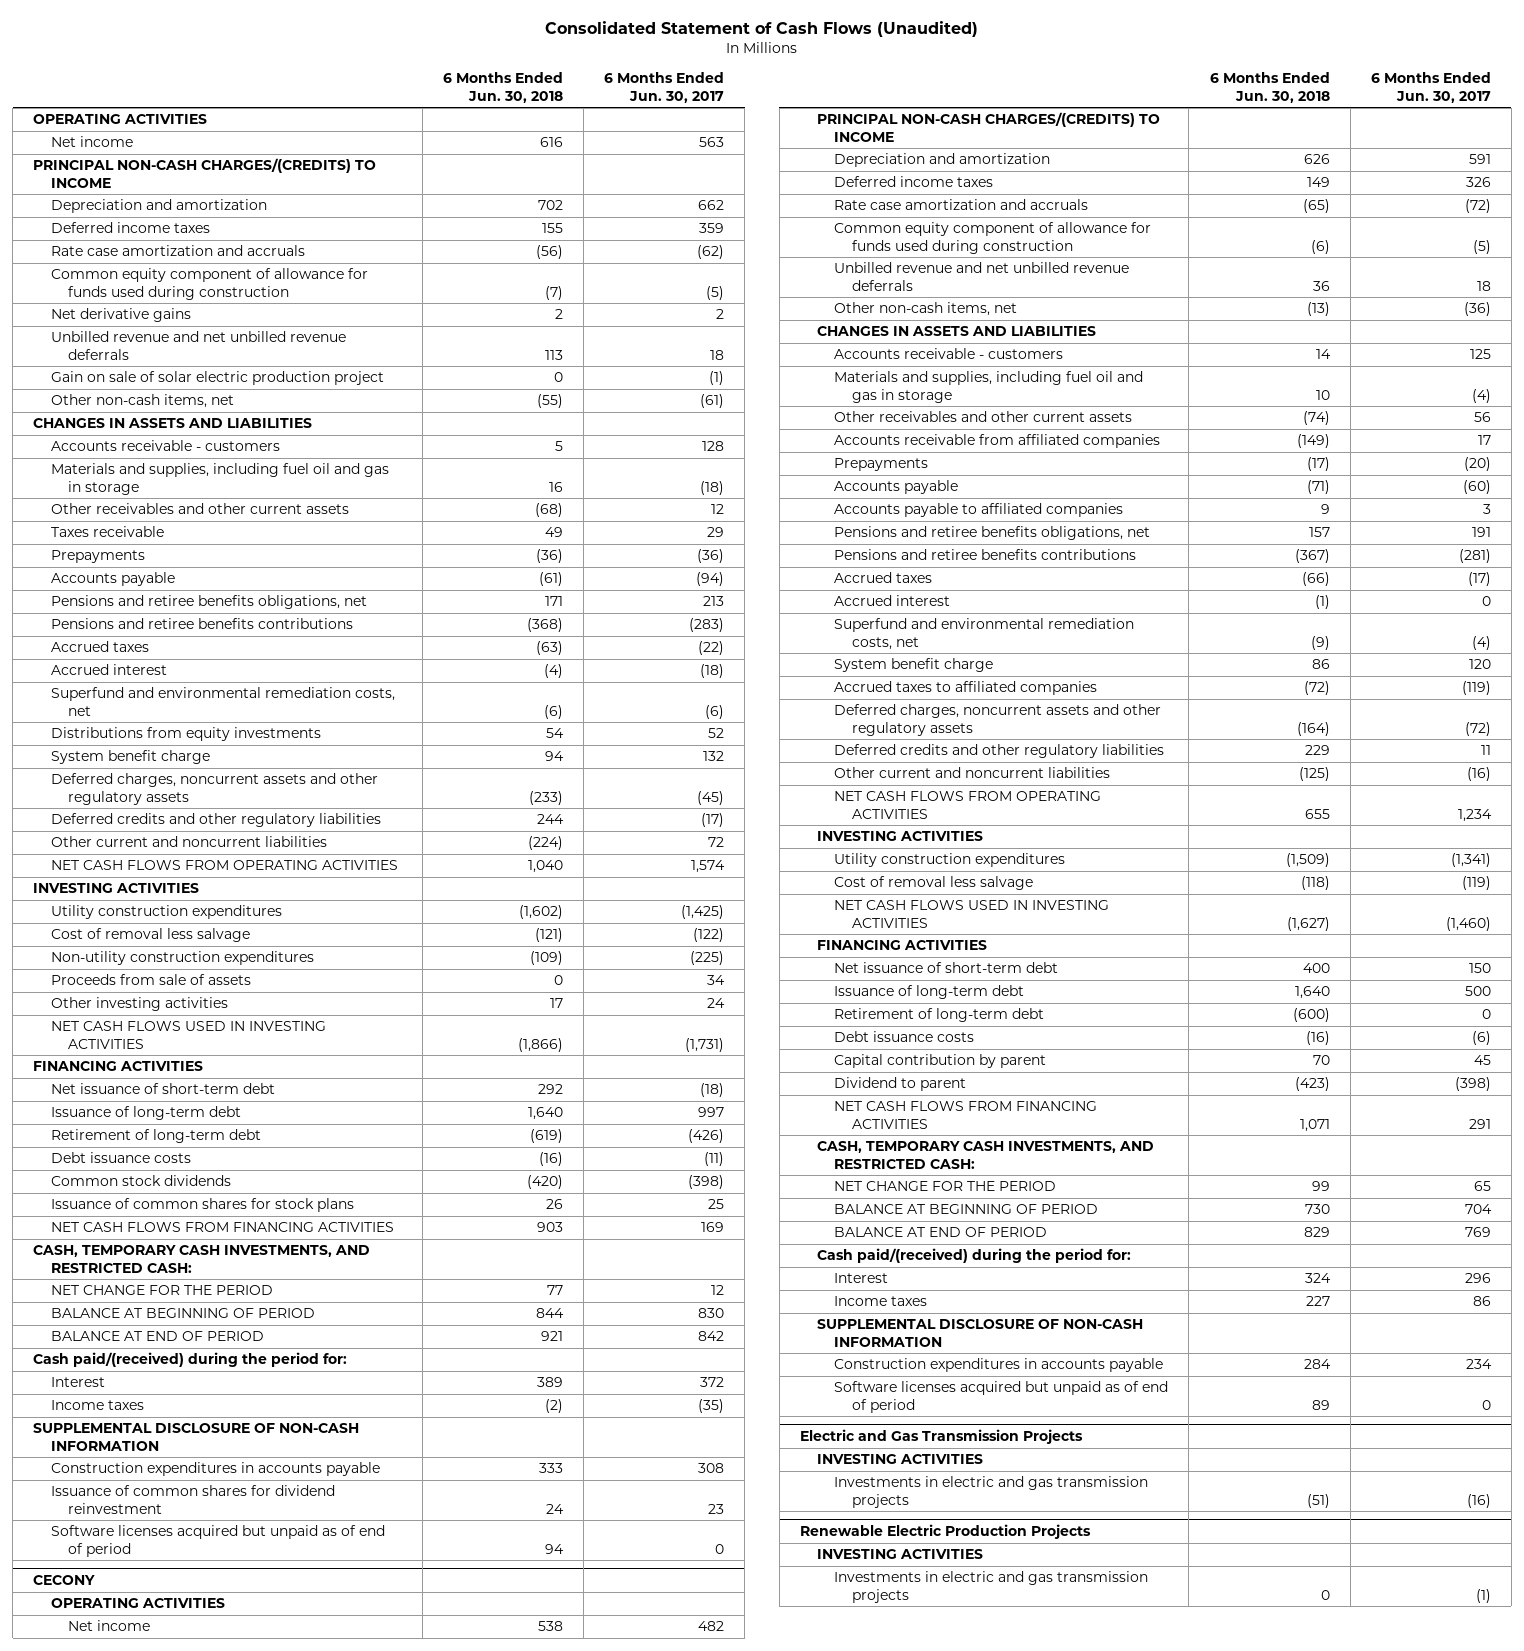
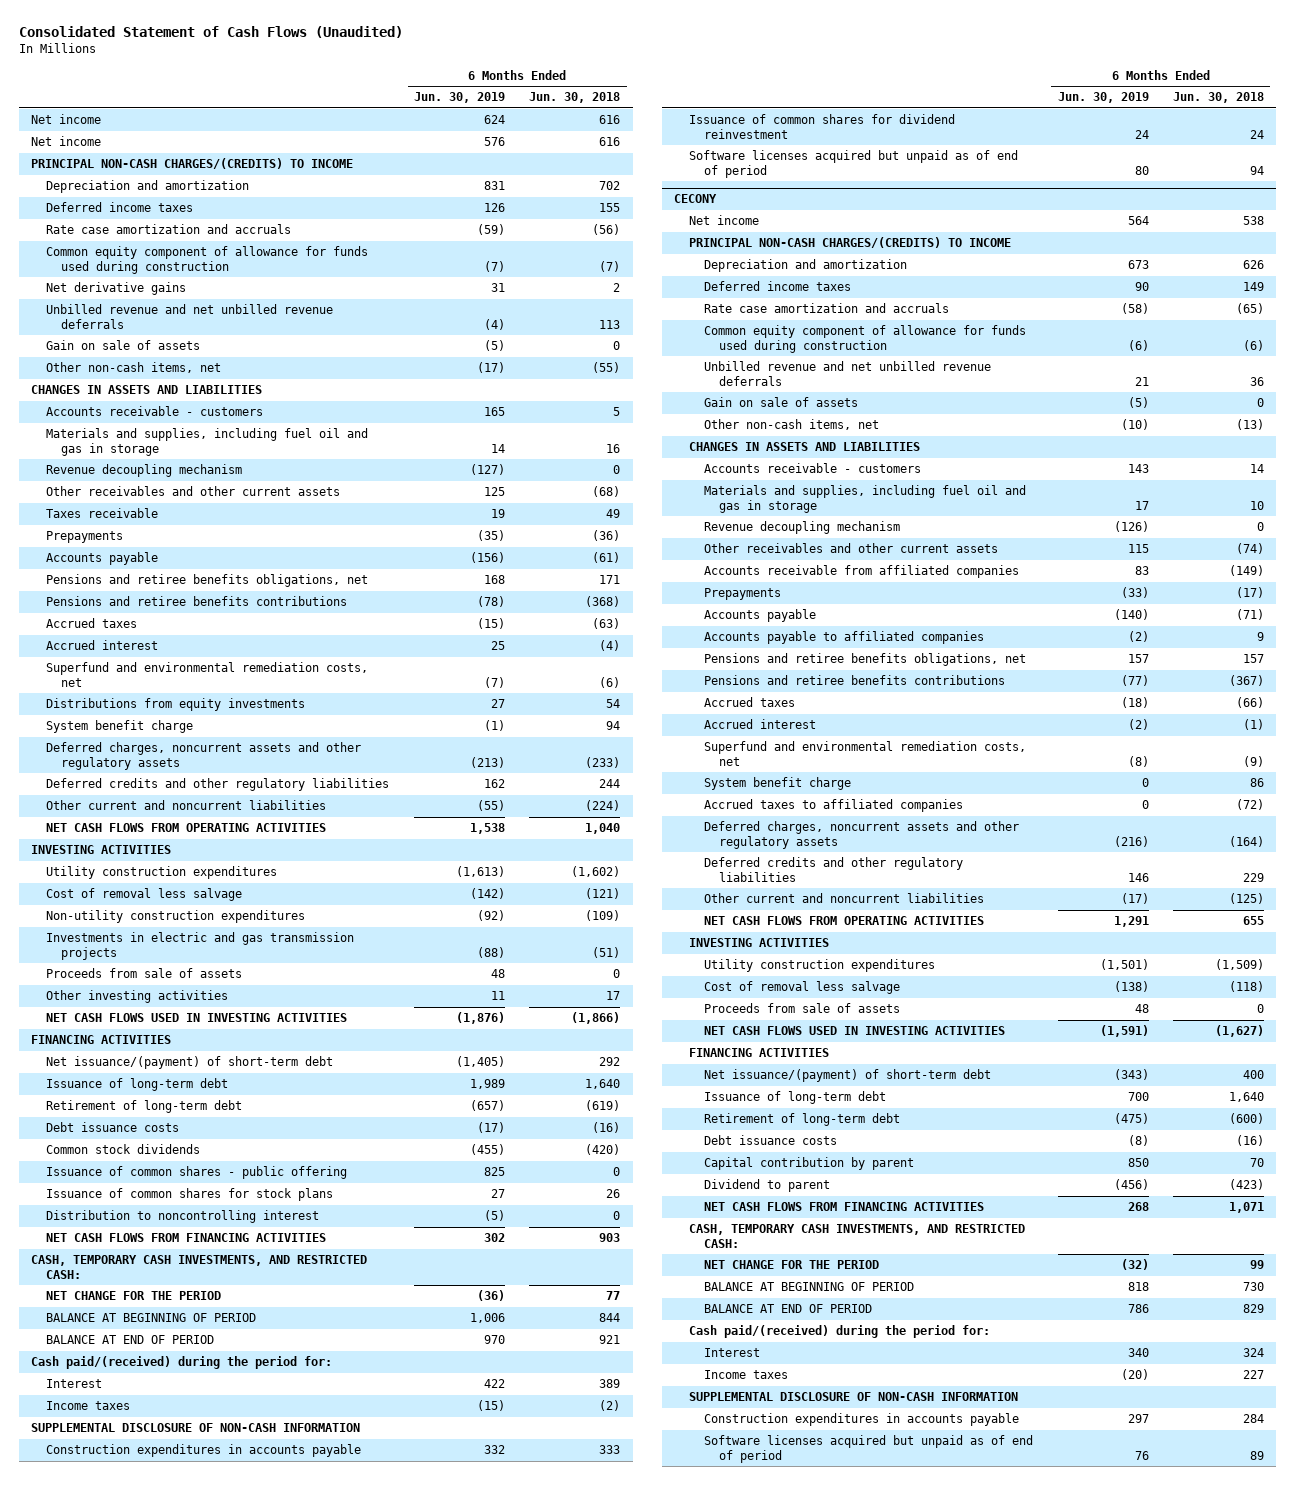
[604,72,725,103] 6 Months Ended Jun. 30, 2017 -> none
none -> [414,92,506,104] Jun. 30, 2019
[33,114,208,125] OPERATING ACTIVITIES -> none
none -> [30,136,101,147] Net income
[50,371,384,386] Gain on sale of solar electric production project -> [45,340,200,351] Gain on sale of assets
none -> [45,464,242,478] Revenue decoupling mechanism
none -> [45,932,354,960] Investments in electric and gas transmission projects
[50,1083,275,1095] Net issuance of short-term debt -> [45,1056,333,1070] Net issuance/(payment) of short-term debt
none -> [45,1166,347,1180] Issuance of common shares - public offering
none -> [45,1210,319,1224] Distribution to noncontrolling interest
[50,1598,225,1609] OPERATING ACTIVITIES -> none
none -> [704,397,859,408] Gain on sale of assets
none -> [704,521,901,535] Revenue decoupling mechanism
none -> [704,1003,901,1014] Proceeds from sale of assets
[834,962,1059,974] Net issuance of short-term debt -> [704,1069,992,1083] Net issuance/(payment) of short-term debt
[799,1429,1083,1445] Electric and Gas Transmission Projects -> none
[817,1454,984,1465] INVESTING ACTIVITIES -> none
[834,1476,1149,1508] Investments in electric and gas transmission projects -> none
[799,1524,1091,1540] Renewable Electric Production Projects -> none
[817,1549,984,1560] INVESTING ACTIVITIES -> none
[834,1571,1149,1603] Investments in electric and gas transmission projects -> none

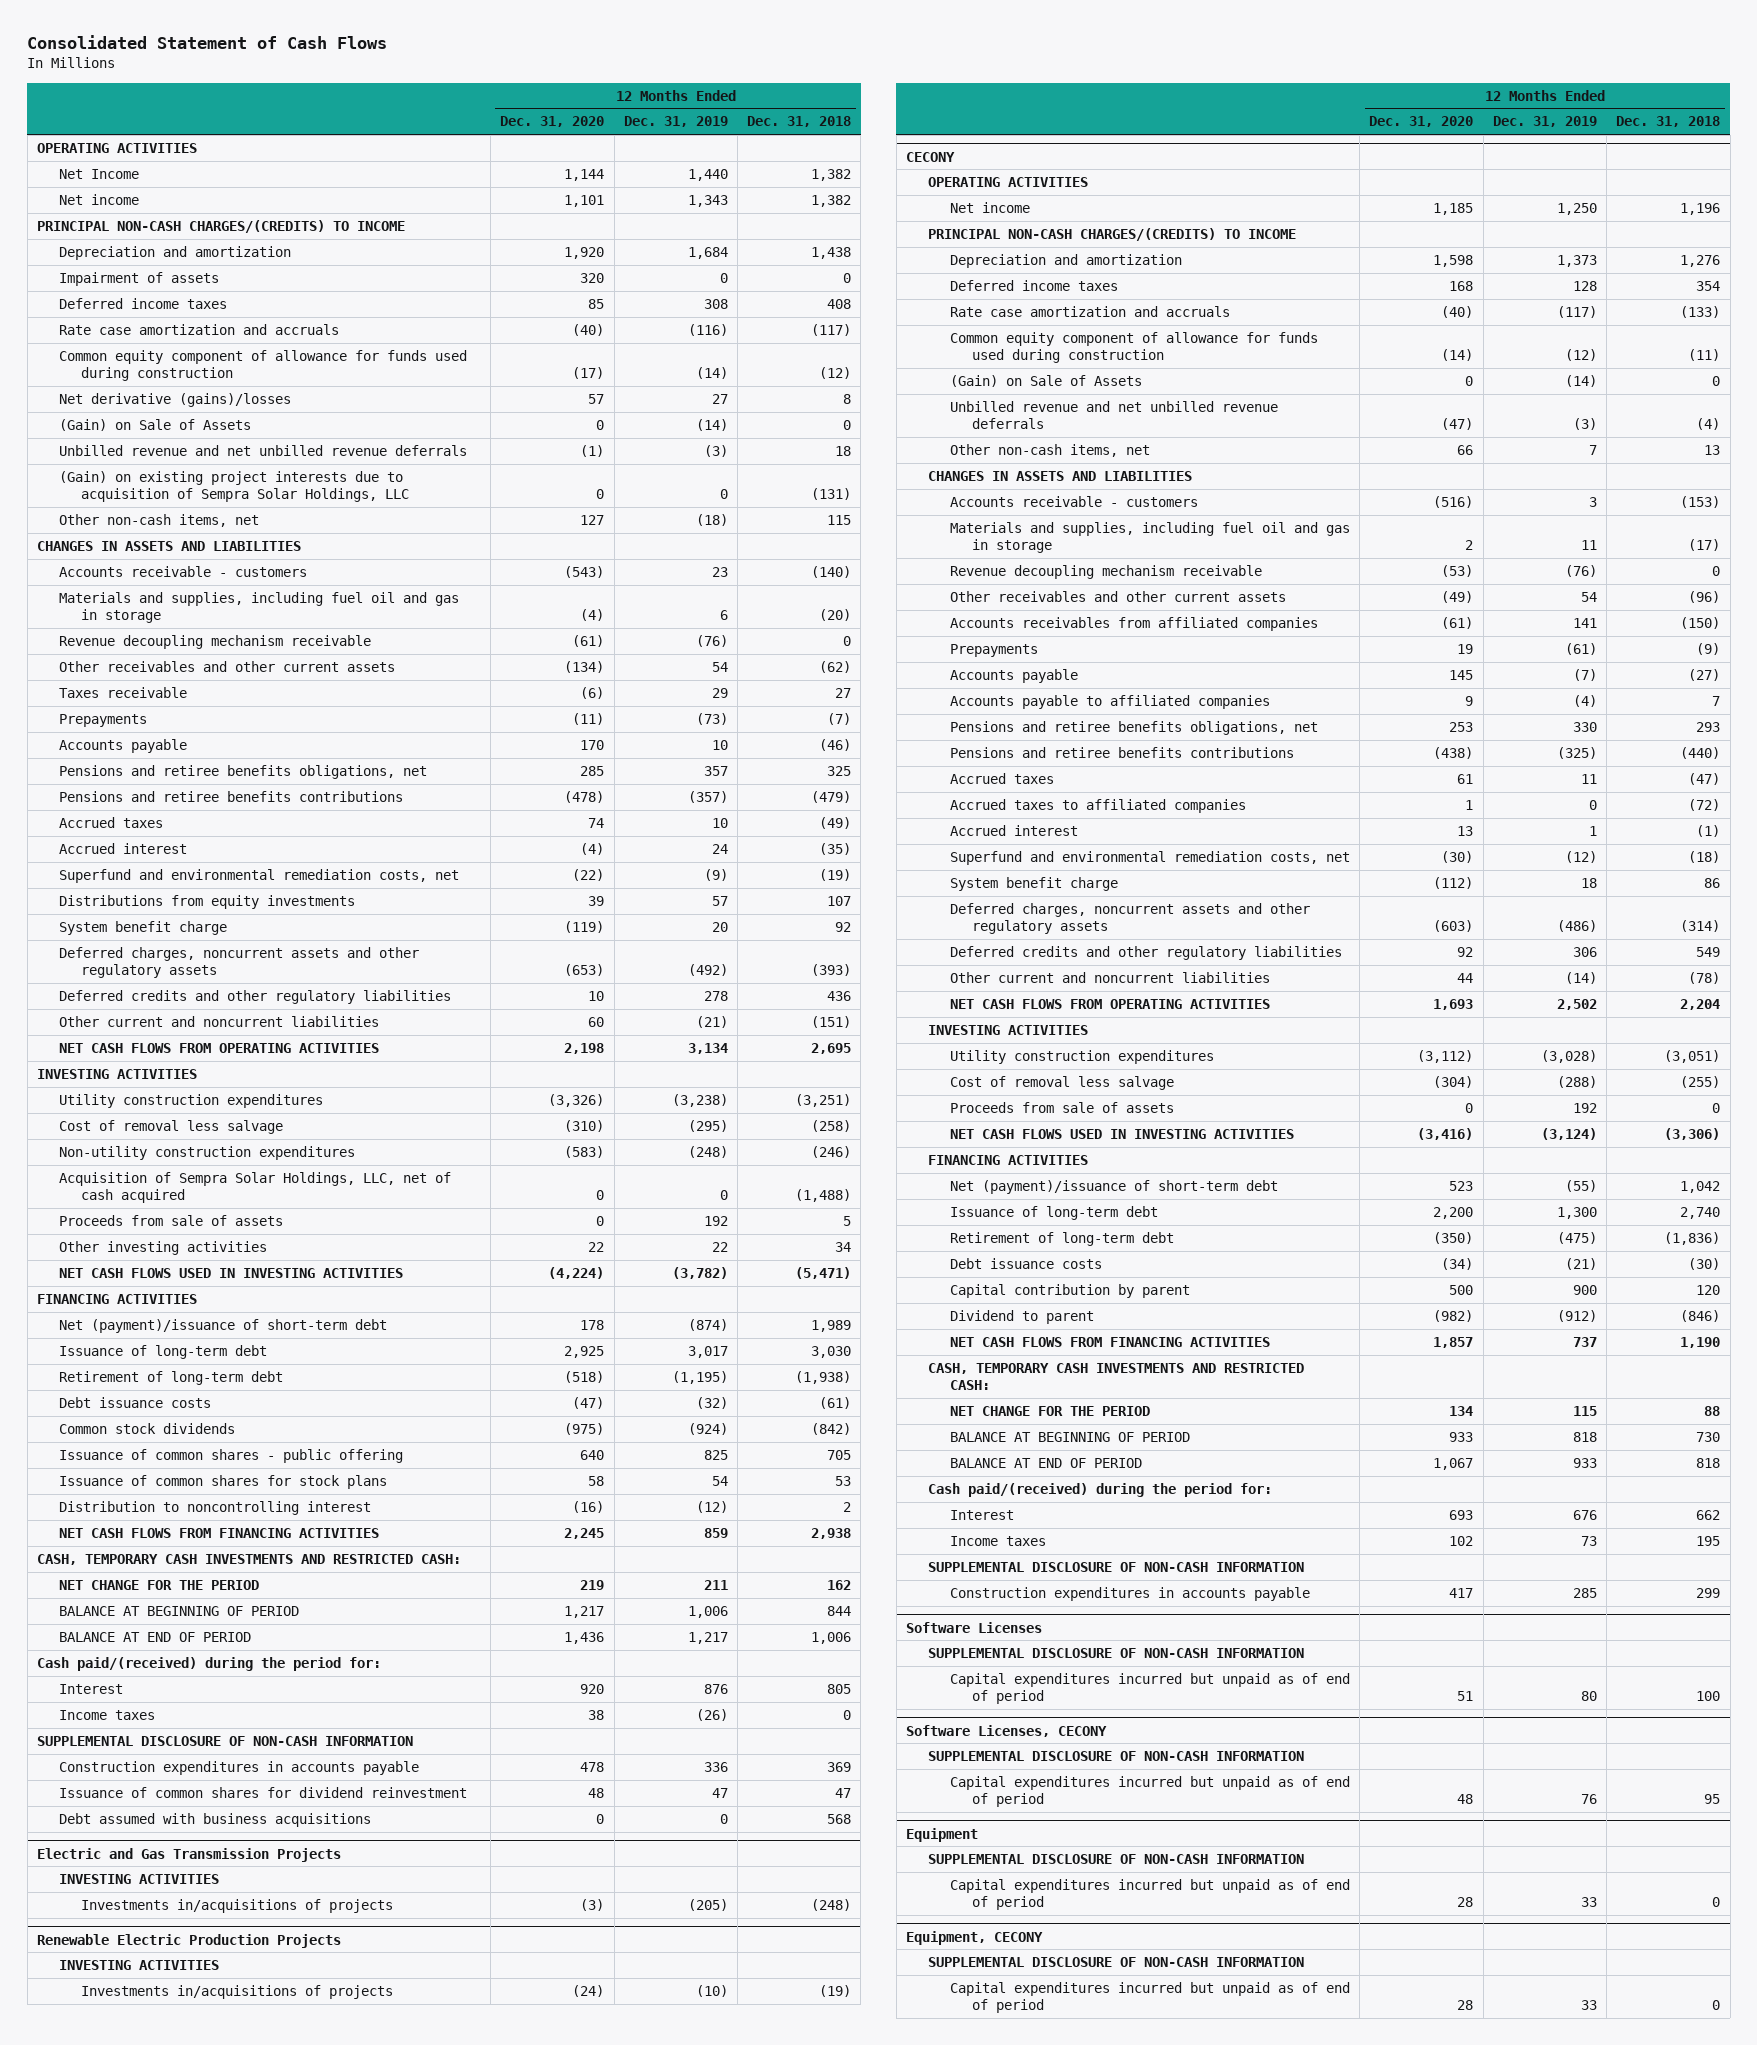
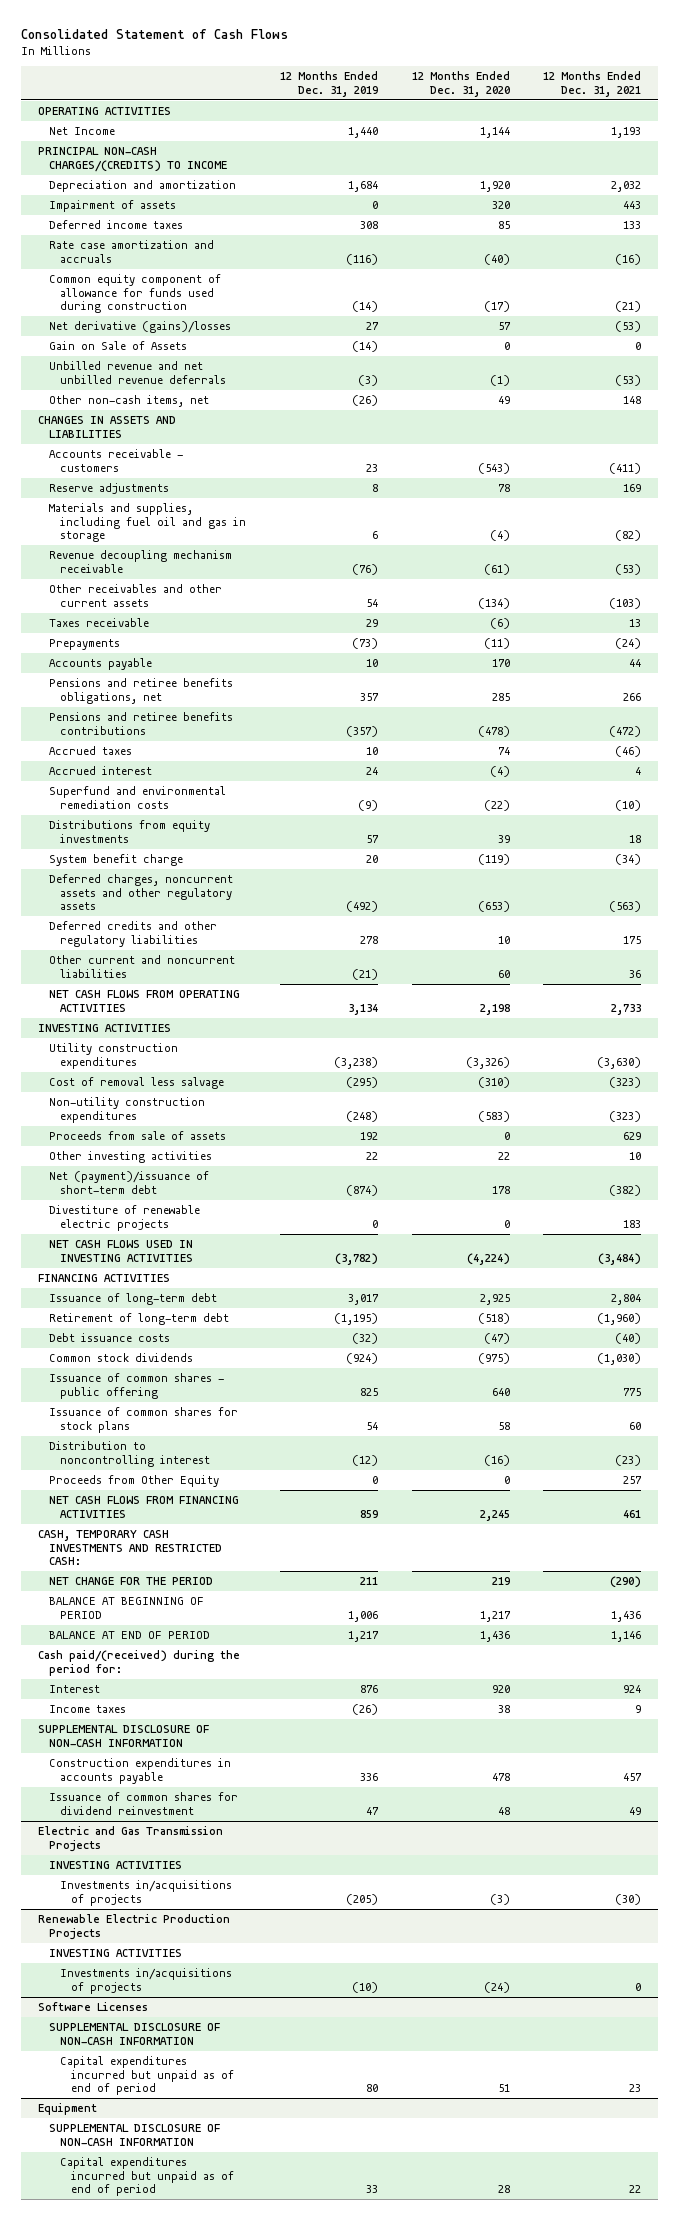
[747,116,852,128] Dec. 31, 2018 -> none
none -> [543,71,642,97] 12 Months Ended Dec. 31, 2021
[58,194,139,206] Net income -> none
[58,419,251,432] (Gain) on Sale of Assets -> [48,341,187,351] Gain on Sale of Assets
[58,471,409,503] (Gain) on existing project interests due to acquisition of Sempra Solar Holdings, LLC -> none
[580,515,605,526] 127 -> [497,396,510,405] 49
[695,514,728,527] (18) -> [351,395,378,407] (26)
none -> [48,483,169,495] Reserve adjustments
[58,869,459,884] Superfund and environmental remediation costs, net -> [48,786,226,809] Superfund and environmental remediation costs
[58,1172,451,1204] Acquisition of Sempra Solar Holdings, LLC, net of cash acquired -> none
[58,1319,387,1334] Net (payment)/issuance of short-term debt -> [48,1171,209,1194] Net (payment)/issuance of short-term debt
none -> [48,1205,200,1231] Divestiture of renewable electric projects
none -> [48,1475,219,1488] Proceeds from Other Equity
[58,1813,371,1828] Debt assumed with business acquisitions -> none
[906,151,956,162] CECONY -> none
[928,177,1089,188] OPERATING ACTIVITIES -> none
[949,202,1030,214] Net income -> none
[928,228,1297,242] PRINCIPAL NON-CASH CHARGES/(CREDITS) TO INCOME -> none
[949,254,1182,269] Depreciation and amortization -> none
[949,280,1118,292] Deferred income taxes -> none
[949,306,1230,318] Rate case amortization and accruals -> none
[949,332,1318,364] Common equity component of allowance for funds used during construction -> none
[949,375,1142,388] (Gain) on Sale of Assets -> none
[949,401,1278,430] Unbilled revenue and net unbilled revenue deferrals -> none
[949,444,1150,458] Other non-cash items, net -> none
[928,471,1193,482] CHANGES IN ASSETS AND LIABILITIES -> none
[949,496,1198,508] Accounts receivable - customers -> none
[949,522,1350,554] Materials and supplies, including fuel oil and gas in storage -> none
[949,565,1262,580] Revenue decoupling mechanism receivable -> none
[949,591,1286,603] Other receivables and other current assets -> none
[949,617,1318,632] Accounts receivables from affiliated companies -> none
[949,644,1038,658] Prepayments -> none
[949,669,1078,684] Accounts payable -> none
[949,695,1270,710] Accounts payable to affiliated companies -> none
[949,721,1318,736] Pensions and retiree benefits obligations, net -> none
[949,747,1294,759] Pensions and retiree benefits contributions -> none
[949,773,1054,785] Accrued taxes -> none
[949,799,1246,814] Accrued taxes to affiliated companies -> none
[949,825,1078,837] Accrued interest -> none
[949,851,1350,866] Superfund and environmental remediation costs, net -> none
[949,877,1118,892] System benefit charge -> none
[949,903,1310,935] Deferred charges, noncurrent assets and other regulatory assets -> none
[949,946,1342,961] Deferred credits and other regulatory liabilities -> none
[949,972,1270,984] Other current and noncurrent liabilities -> none
[949,999,1270,1010] NET CASH FLOWS FROM OPERATING ACTIVITIES -> none
[928,1025,1089,1036] INVESTING ACTIVITIES -> none
[949,1050,1214,1065] Utility construction expenditures -> none
[949,1076,1174,1091] Cost of removal less salvage -> none
[949,1102,1174,1114] Proceeds from sale of assets -> none
[949,1129,1294,1140] NET CASH FLOWS USED IN INVESTING ACTIVITIES -> none
[928,1155,1089,1166] FINANCING ACTIVITIES -> none
[949,1180,1278,1195] Net (payment)/issuance of short-term debt -> none
[949,1206,1158,1221] Issuance of long-term debt -> none
[949,1232,1174,1247] Retirement of long-term debt -> none
[949,1258,1102,1270] Debt issuance costs -> none
[949,1284,1190,1299] Capital contribution by parent -> none
[949,1310,1094,1325] Dividend to parent -> none
[949,1337,1270,1348] NET CASH FLOWS FROM FINANCING ACTIVITIES -> none
[928,1363,1305,1391] CASH, TEMPORARY CASH INVESTMENTS AND RESTRICTED CASH: -> none
[949,1406,1150,1417] NET CHANGE FOR THE PERIOD -> none
[949,1432,1190,1443] BALANCE AT BEGINNING OF PERIOD -> none
[949,1458,1142,1469] BALANCE AT END OF PERIOD -> none
[928,1483,1273,1498] Cash paid/(received) during the period for: -> none
[949,1510,1014,1521] Interest -> none
[949,1536,1046,1547] Income taxes -> none
[928,1562,1305,1573] SUPPLEMENTAL DISCLOSURE OF NON-CASH INFORMATION -> none
[949,1587,1310,1602] Construction expenditures in accounts payable -> none
[906,1724,1108,1737] Software Licenses, CECONY -> none
[928,1751,1305,1762] SUPPLEMENTAL DISCLOSURE OF NON-CASH INFORMATION -> none
[949,1776,1350,1808] Capital expenditures incurred but unpaid as of end of period -> none
[906,1930,1044,1945] Equipment, CECONY -> none
[928,1957,1305,1968] SUPPLEMENTAL DISCLOSURE OF NON-CASH INFORMATION -> none
[949,1982,1350,2014] Capital expenditures incurred but unpaid as of end of period -> none

